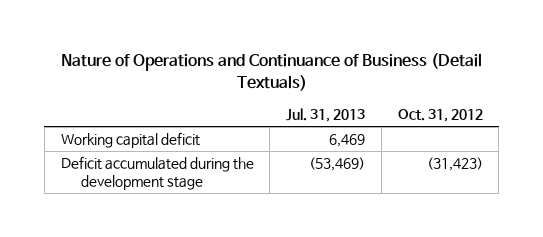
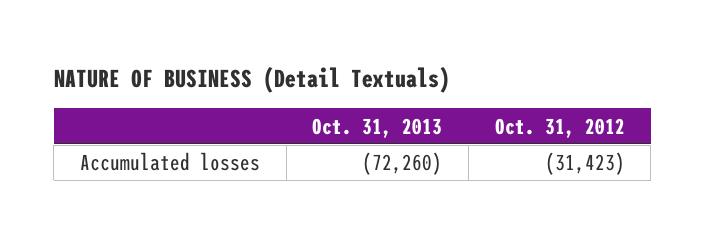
[60,53,482,91] Nature of Operations and Continuance of Business (Detail Textuals) -> [53,66,450,94] NATURE OF BUSINESS (Detail Textuals)
[286,107,366,122] Jul. 31, 2013 -> none
none -> [312,117,443,138] Oct. 31, 2013
[60,132,200,149] Working capital deficit -> none
[60,156,254,190] Deficit accumulated during the development stage -> [80,152,261,172] Accumulated losses

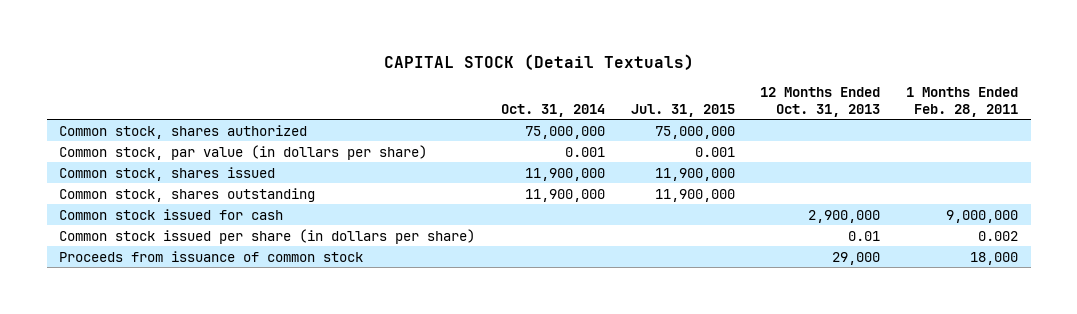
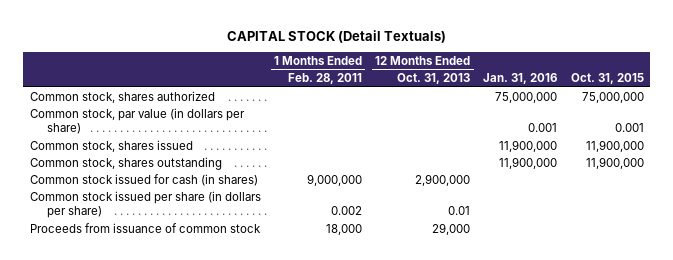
[500,103,605,117] Oct. 31, 2014 -> none
[630,103,735,117] Jul. 31, 2015 -> none
none -> [483,73,558,85] Jan. 31, 2016
none -> [570,73,644,85] Oct. 31, 2015
[59,208,284,220] Common stock issued for cash -> [29,173,258,186] Common stock issued for cash (in shares)

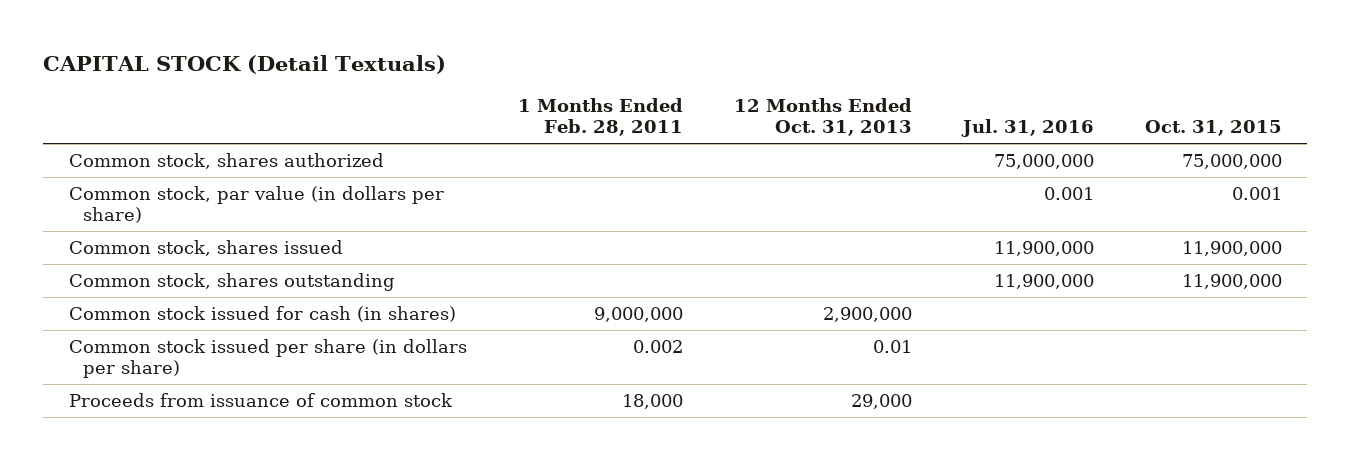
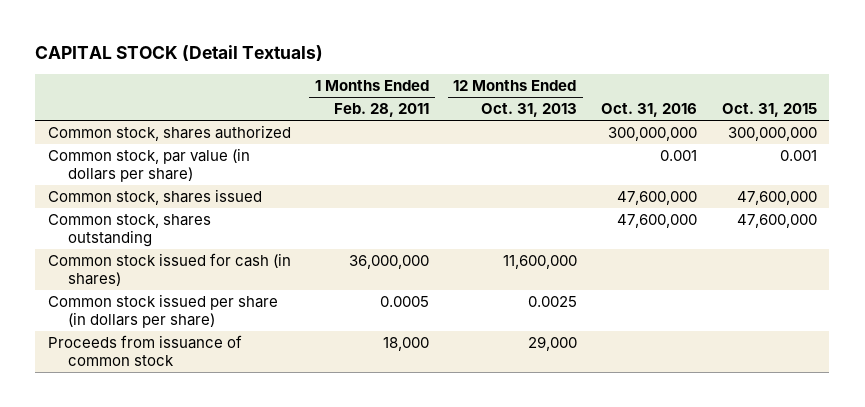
[960,119,1094,138] Jul. 31, 2016 -> none
none -> [601,103,698,118] Oct. 31, 2016
[1181,153,1282,169] 75,000,000 -> [727,127,817,142] 300,000,000
[1181,240,1282,256] 11,900,000 -> [736,191,817,206] 47,600,000
[1181,273,1282,289] 11,900,000 -> [736,214,817,229] 47,600,000
[593,306,683,322] 9,000,000 -> [349,255,430,270] 36,000,000
[822,306,912,322] 2,900,000 -> [502,255,577,270] 11,600,000
[632,339,683,353] 0.002 -> [380,296,430,308] 0.0005
[872,339,912,353] 0.01 -> [527,296,577,308] 0.0025

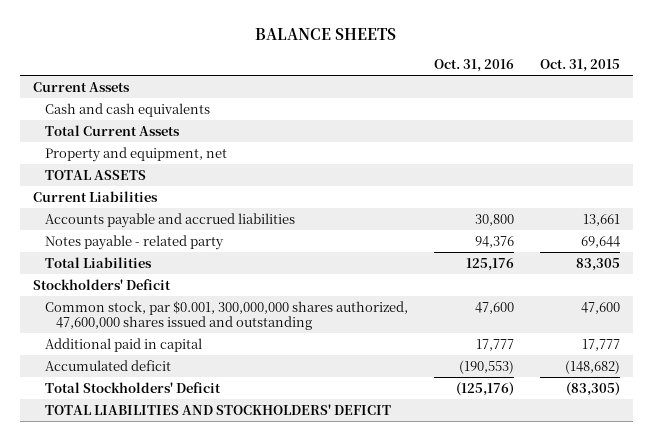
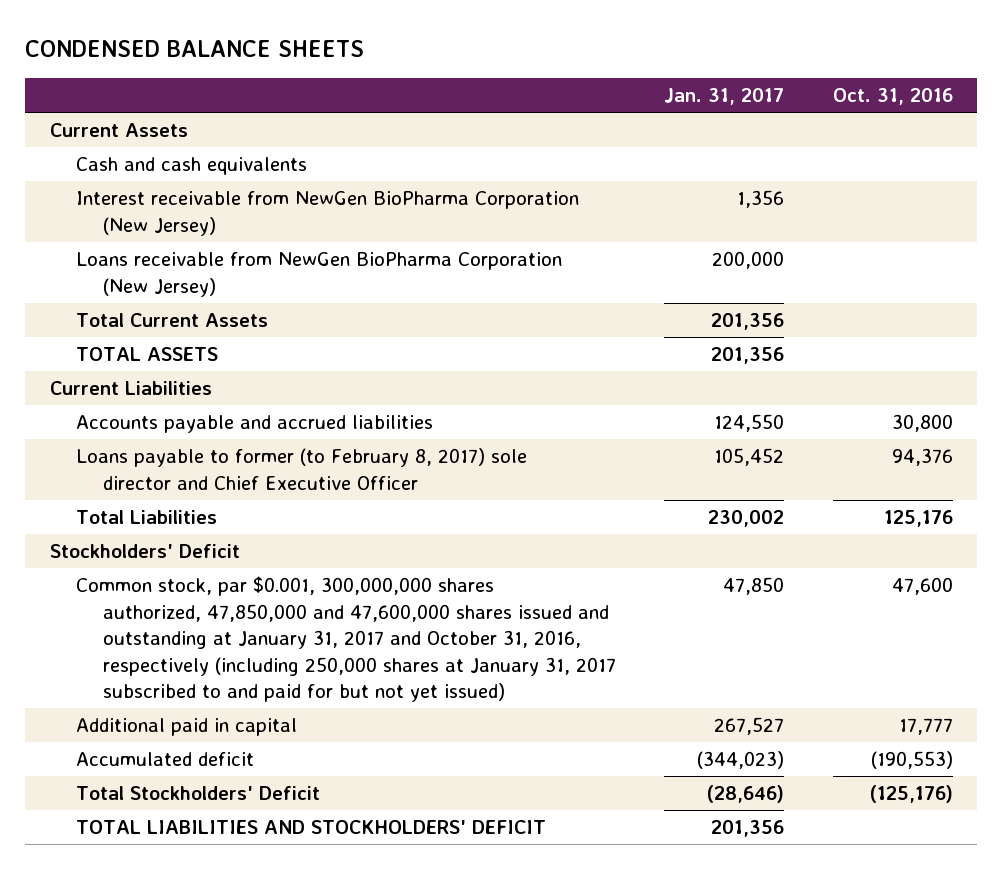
[255,28,397,41] BALANCE SHEETS -> [25,40,365,58] CONDENSED BALANCE SHEETS
[540,59,621,73] Oct. 31, 2015 -> none
none -> [664,88,785,106] Jan. 31, 2017
none -> [76,191,580,236] Interest receivable from NewGen BioPharma Corporation (New Jersey)
none -> [76,252,563,297] Loans receivable from NewGen BioPharma Corporation (New Jersey)
[44,146,227,162] Property and equipment, net -> none
[44,234,224,250] Notes payable - related party -> [76,448,528,490] Loans payable to former (to February 8, 2017) sole director and Chief Executive Officer
[44,300,408,331] Common stock, par $0.001, 300,000,000 shares authorized, 47,600,000 shares issued and outstanding -> [76,576,617,703] Common stock, par $0.001, 300,000,000 shares authorized, 47,850,000 and 47,600,000 shares issued and outstanding at January 31, 2017 and October 31, 2016, respectively (including 250,000 shares at January 31, 2017 subscribed to and paid for but not yet issued)

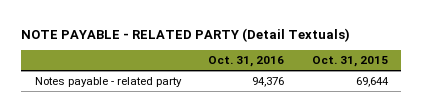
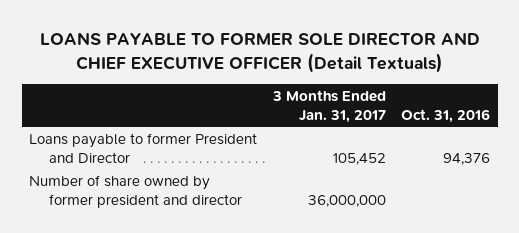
[21,27,351,42] NOTE PAYABLE - RELATED PARTY (Detail Textuals) -> [39,32,480,73] LOANS PAYABLE TO FORMER SOLE DIRECTOR AND CHIEF EXECUTIVE OFFICER (Detail Textuals)
[311,56,388,68] Oct. 31, 2015 -> none
none -> [271,89,386,123] 3 Months Ended Jan. 31, 2017
[34,76,182,87] Notes payable - related party -> [29,132,258,163] Loans payable to former President and Director
none -> [29,174,242,208] Number of share owned by former president and director

